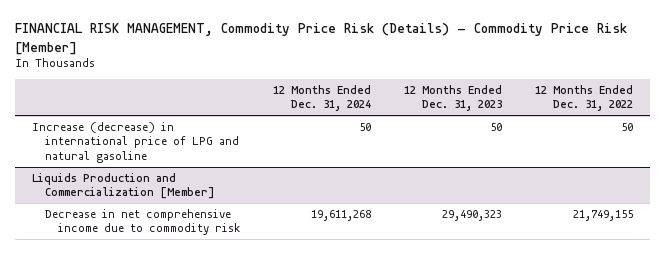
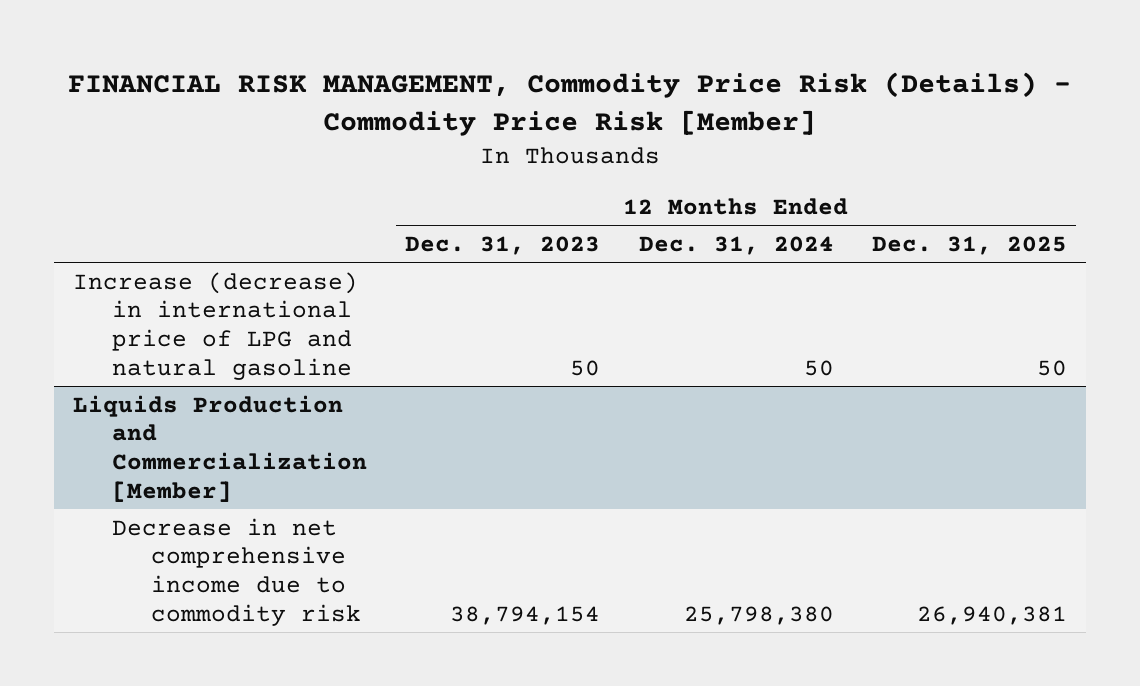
[535,84,634,112] 12 Months Ended Dec. 31, 2022 -> none
none -> [871,235,1067,255] Dec. 31, 2025
[310,209,371,221] 19,611,268 -> [683,605,834,625] 25,798,380
[441,209,502,221] 29,490,323 -> [450,605,601,625] 38,794,154

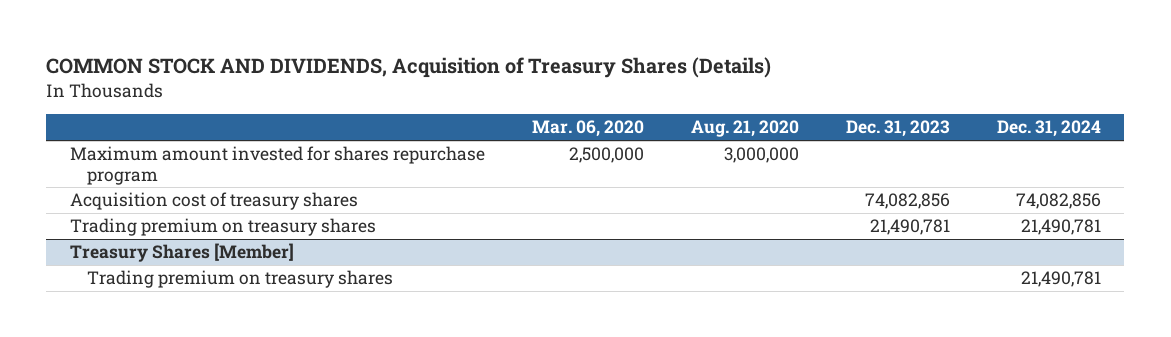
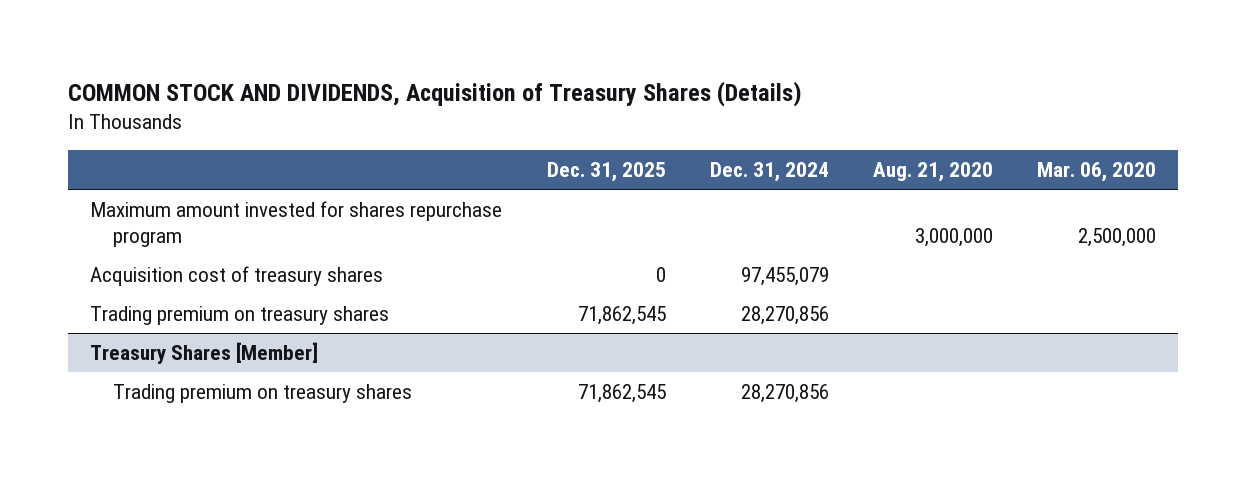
[845,120,950,138] Dec. 31, 2023 -> none
none -> [546,162,666,183] Dec. 31, 2025
[1015,193,1101,210] 74,082,856 -> [740,266,829,286] 97,455,079
[1020,219,1101,236] 21,490,781 -> [740,305,829,325] 28,270,856
[1020,271,1101,288] 21,490,781 -> [740,383,829,403] 28,270,856

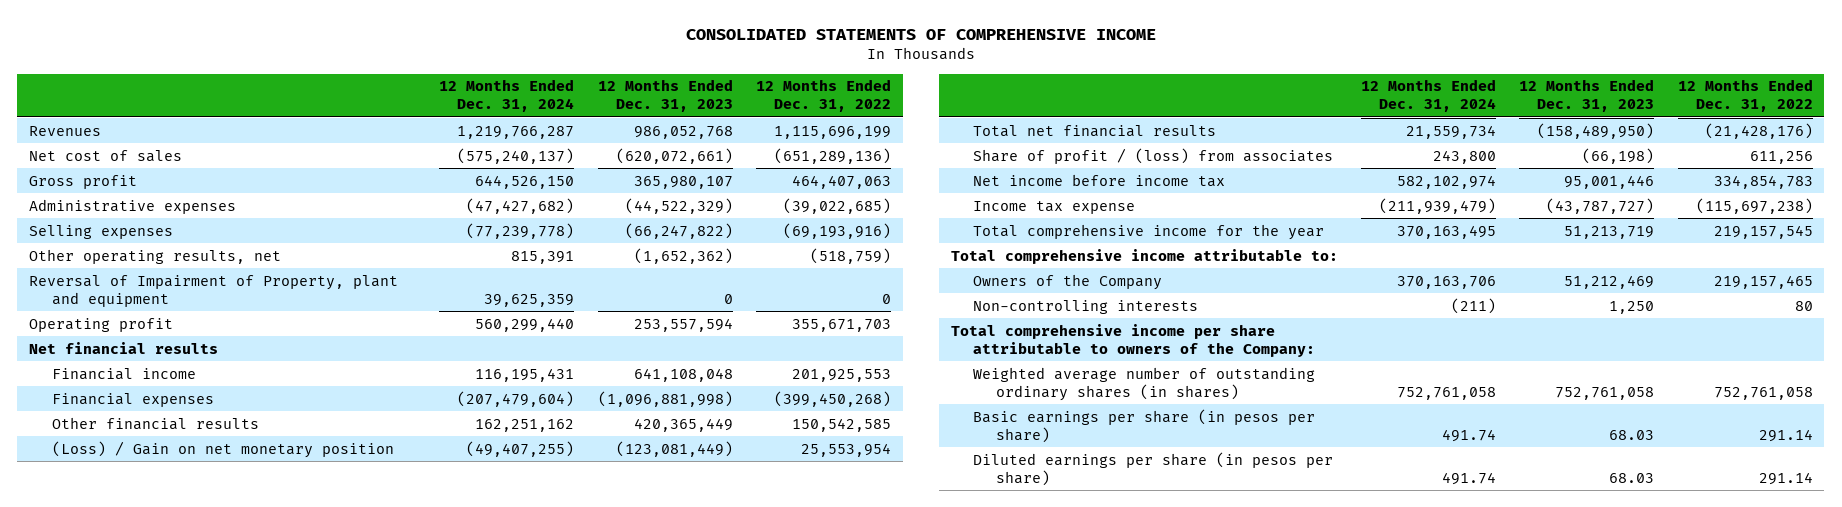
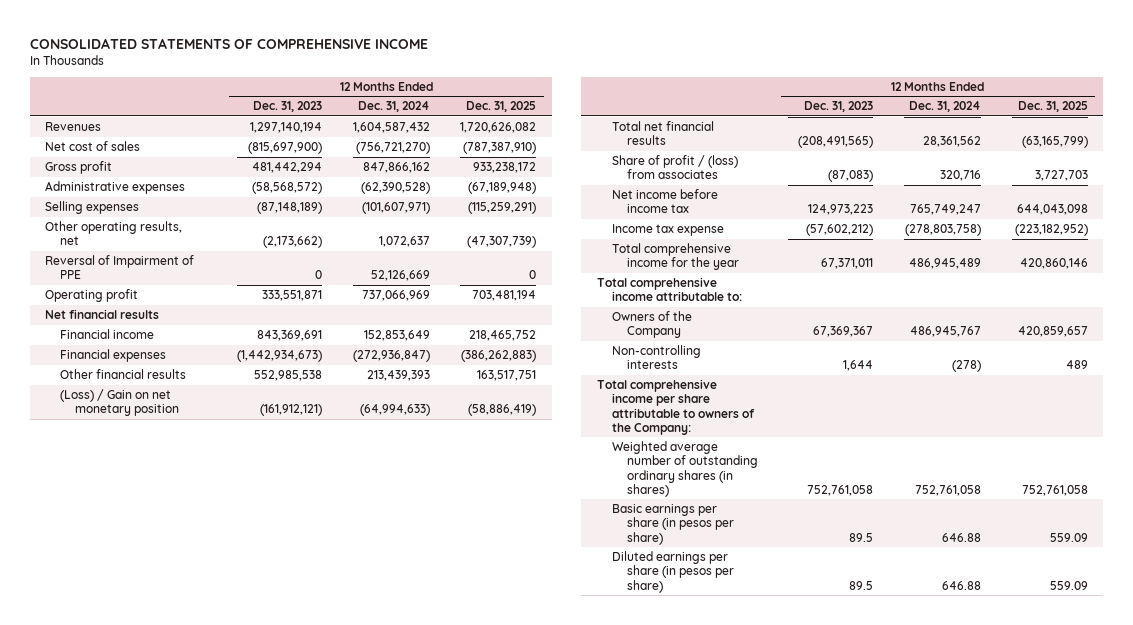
[756,79,892,113] 12 Months Ended Dec. 31, 2022 -> none
none -> [466,101,537,113] Dec. 31, 2025
[457,125,575,139] 1,219,766,287 -> [352,122,430,134] 1,604,587,432
[633,125,733,139] 986,052,768 -> [249,122,322,134] 1,297,140,194
[457,147,575,164] (575,240,137) -> [355,142,430,155] (756,721,270)
[615,147,733,164] (620,072,661) -> [247,142,322,155] (815,697,900)
[475,174,575,189] 644,526,150 -> [362,162,430,174] 847,866,162
[633,175,733,189] 365,980,107 -> [251,162,322,174] 481,442,294
[466,197,575,214] (47,427,682) -> [360,182,430,195] (62,390,528)
[624,197,733,214] (44,522,329) -> [251,182,322,195] (58,568,572)
[466,222,575,239] (77,239,778) -> [361,202,430,215] (101,607,971)
[624,222,733,239] (66,247,822) -> [256,202,322,215] (87,148,189)
[511,250,575,264] 815,391 -> [378,236,430,248] 1,072,637
[633,247,733,264] (1,652,362) -> [262,236,322,249] (2,173,662)
[28,274,398,307] Reversal of Impairment of Property, plant and equipment -> [45,255,195,280] Reversal of Impairment of PPE
[484,293,575,307] 39,625,359 -> [370,270,430,282] 52,126,669
[475,317,575,332] 560,299,440 -> [361,290,430,302] 737,066,969
[633,317,733,332] 253,557,594 -> [261,290,322,302] 333,551,871
[475,367,575,382] 116,195,431 -> [363,330,430,342] 152,853,649
[633,367,733,382] 641,108,048 -> [256,330,322,342] 843,369,691
[457,390,575,407] (207,479,604) -> [352,350,430,363] (272,936,847)
[597,390,733,407] (1,096,881,998) -> [236,350,322,363] (1,442,934,673)
[475,418,575,432] 162,251,162 -> [366,370,430,382] 213,439,393
[633,417,733,432] 420,365,449 -> [253,370,322,382] 552,985,538
[466,440,575,457] (49,407,255) -> [359,404,430,417] (64,994,633)
[615,440,733,457] (123,081,449) -> [259,404,322,417] (161,912,121)
[1405,124,1496,139] 21,559,734 -> [922,136,981,148] 28,361,562
[1537,122,1655,139] (158,489,950) -> [798,136,874,149] (208,491,565)
[1432,149,1496,164] 243,800 -> [939,170,981,182] 320,716
[1582,147,1655,164] (66,198) -> [828,170,874,183] (87,083)
[1396,174,1496,189] 582,102,974 -> [909,204,981,216] 765,749,247
[1564,174,1655,189] 95,001,446 -> [808,204,874,216] 124,973,223
[1378,197,1496,214] (211,939,479) -> [904,224,981,237] (278,803,758)
[1546,197,1655,214] (43,787,727) -> [806,224,874,237] (57,602,212)
[1396,224,1496,239] 370,163,495 -> [908,258,981,270] 486,945,489
[1564,225,1655,239] 51,213,719 -> [821,258,874,270] 67,371,011
[1396,275,1496,289] 370,163,706 -> [909,326,981,338] 486,945,767
[1564,274,1655,289] 51,212,469 -> [813,326,874,338] 67,369,367
[1450,297,1496,314] (211) -> [951,360,981,373] (278)
[1609,300,1655,314] 1,250 -> [843,360,874,372] 1,644
[1441,428,1496,442] 491.74 -> [941,532,981,542] 646.88
[1609,429,1655,440] 68.03 -> [849,532,874,542] 89.5
[1441,471,1496,485] 491.74 -> [941,580,981,590] 646.88
[1609,472,1655,483] 68.03 -> [849,580,874,590] 89.5

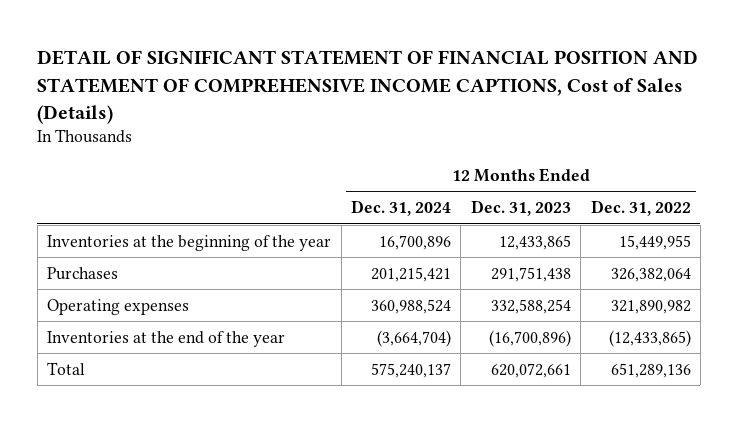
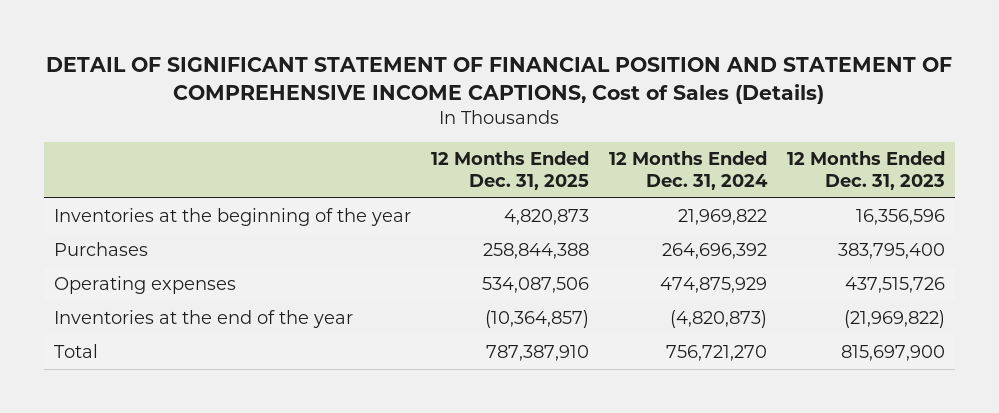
[590,200,691,217] Dec. 31, 2022 -> none
none -> [430,151,589,191] 12 Months Ended Dec. 31, 2025
[379,234,452,250] 16,700,896 -> [677,209,767,226] 21,969,822
[498,234,571,250] 12,433,865 -> [855,209,945,226] 16,356,596
[371,266,452,282] 201,215,421 -> [661,243,767,260] 264,696,392
[490,266,571,282] 291,751,438 -> [837,243,945,260] 383,795,400
[371,298,452,314] 360,988,524 -> [659,277,767,294] 474,875,929
[490,298,571,314] 332,588,254 -> [844,277,945,294] 437,515,726
[377,329,452,347] (3,664,704) -> [669,310,767,329] (4,820,873)
[488,329,571,347] (16,700,896) -> [843,310,945,329] (21,969,822)
[371,362,452,378] 575,240,137 -> [665,345,767,362] 756,721,270
[490,362,571,378] 620,072,661 -> [840,345,945,362] 815,697,900

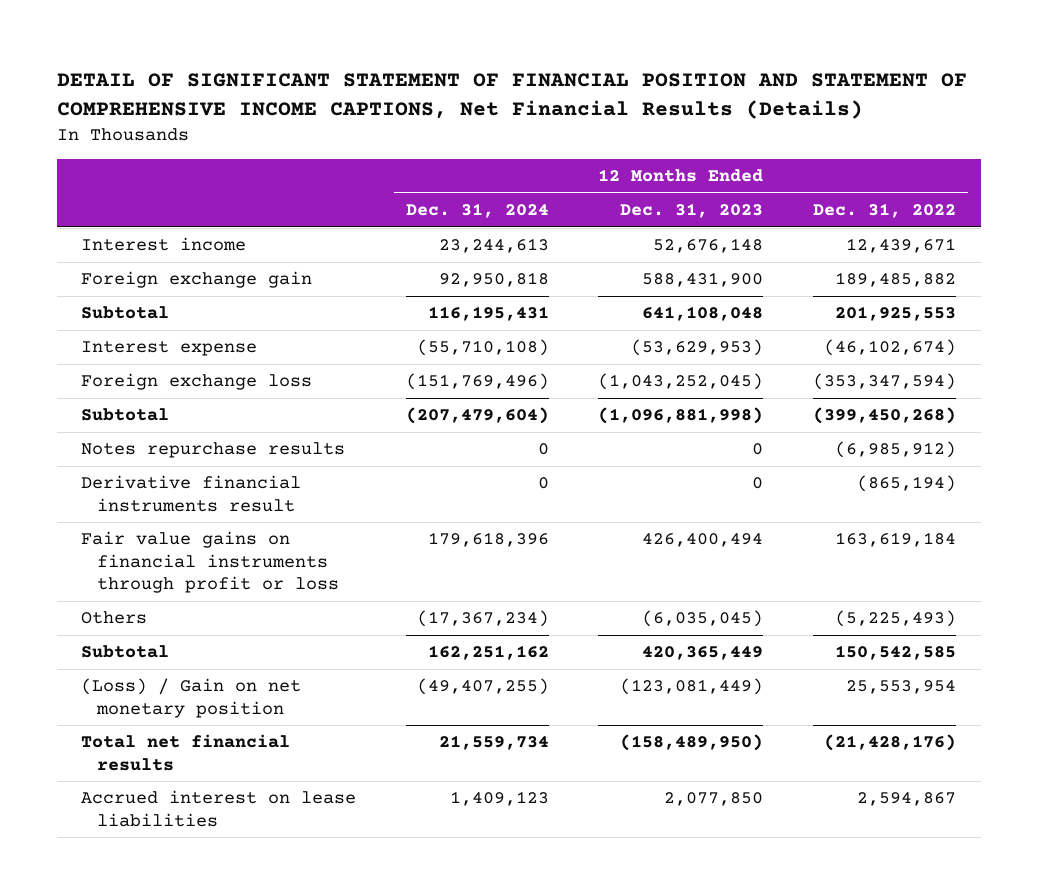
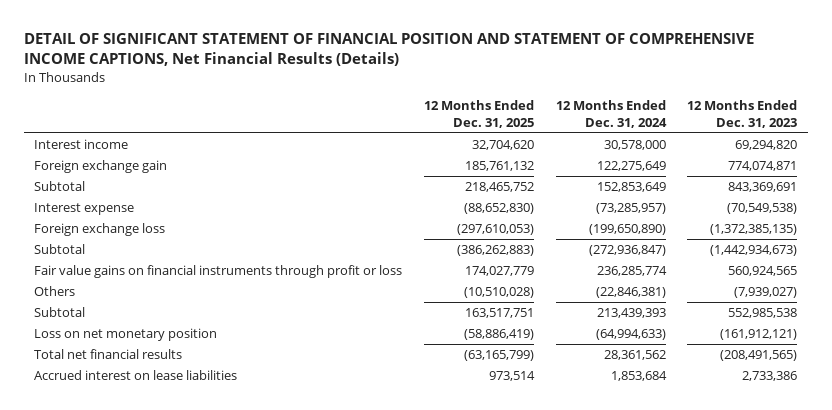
[812,203,956,219] Dec. 31, 2022 -> none
none -> [424,100,535,128] 12 Months Ended Dec. 31, 2025
[81,442,346,459] Notes repurchase results -> none
[81,475,302,512] Derivative financial instruments result -> none
[438,238,549,254] 23,244,613 -> [603,140,666,151] 30,578,000
[653,238,764,254] 52,676,148 -> [735,140,798,151] 69,294,820
[438,272,549,288] 92,950,818 -> [596,161,666,172] 122,275,649
[642,272,764,288] 588,431,900 -> [728,161,798,172] 774,074,871
[427,306,549,322] 116,195,431 -> [596,182,666,193] 152,853,649
[642,306,764,322] 641,108,048 -> [728,182,798,193] 843,369,691
[416,339,549,357] (55,710,108) -> [595,203,666,215] (73,285,957)
[631,339,764,357] (53,629,953) -> [727,203,798,215] (70,549,538)
[405,373,549,391] (151,769,496) -> [588,224,666,236] (199,650,890)
[598,373,764,391] (1,043,252,045) -> [710,224,798,236] (1,372,385,135)
[405,407,549,425] (207,479,604) -> [588,245,666,257] (272,936,847)
[598,407,764,425] (1,096,881,998) -> [710,245,798,257] (1,442,934,673)
[427,532,549,548] 179,618,396 -> [596,266,667,277] 236,285,774
[642,533,764,548] 426,400,494 -> [728,266,798,277] 560,924,565
[416,610,549,628] (17,367,234) -> [595,287,666,299] (22,846,381)
[642,610,764,628] (6,035,045) -> [734,287,798,299] (7,939,027)
[427,645,549,661] 162,251,162 -> [596,308,666,319] 213,439,393
[642,646,764,661] 420,365,449 -> [728,308,798,319] 552,985,538
[81,678,302,718] (Loss) / Gain on net monetary position -> [34,328,218,342] Loss on net monetary position
[416,678,549,696] (49,407,255) -> [595,329,666,341] (64,994,633)
[620,678,764,696] (123,081,449) -> [720,329,798,341] (161,912,121)
[438,735,549,751] 21,559,734 -> [603,350,666,361] 28,361,562
[620,734,764,752] (158,489,950) -> [720,350,798,362] (208,491,565)
[449,791,549,807] 1,409,123 -> [610,371,667,382] 1,853,684
[664,792,764,807] 2,077,850 -> [742,371,798,382] 2,733,386

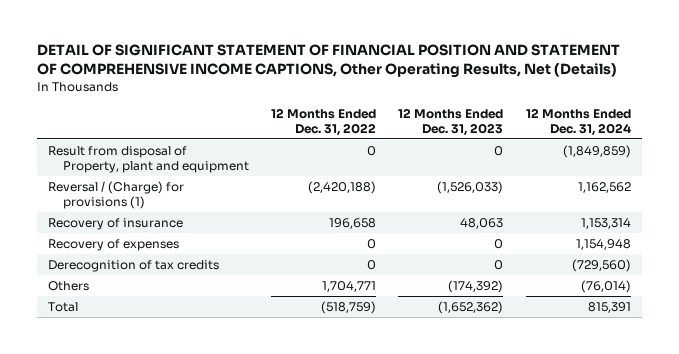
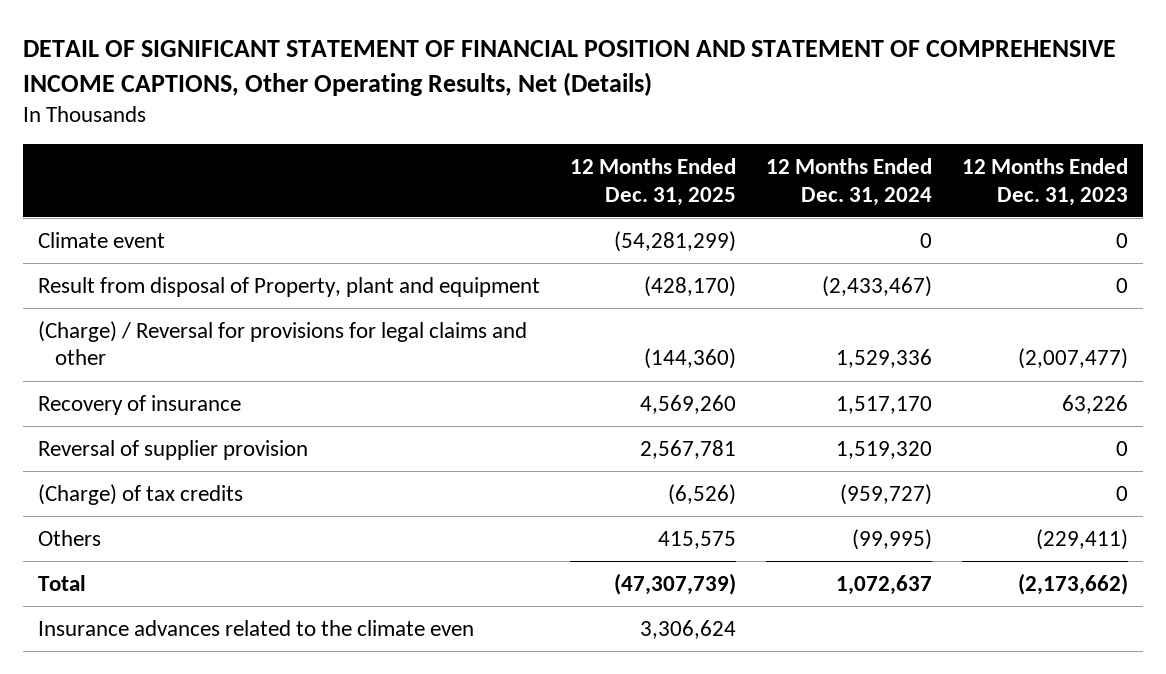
[270,107,376,136] 12 Months Ended Dec. 31, 2022 -> none
none -> [569,158,736,206] 12 Months Ended Dec. 31, 2025
[47,239,179,252] Recovery of expenses -> none
none -> [37,231,165,248] Climate event
[562,145,631,159] (1,849,859) -> [821,275,932,297] (2,433,467)
[47,181,184,210] Reversal / (Charge) for provisions (1) -> [37,320,527,366] (Charge) / Reversal for provisions for legal claims and other
[437,181,504,195] (1,526,033) -> [1017,348,1128,370] (2,007,477)
[577,182,631,194] 1,162,562 -> [835,349,932,369] 1,529,336
[460,218,504,230] 48,063 -> [1061,394,1128,414] 63,226
[580,218,631,230] 1,153,314 -> [835,395,932,414] 1,517,170
none -> [37,439,308,460] Reversal of supplier provision
[47,260,219,273] Derecognition of tax credits -> [37,483,243,505] (Charge) of tax credits
[571,259,631,273] (729,560) -> [839,483,932,505] (959,727)
[448,280,504,294] (174,392) -> [1035,528,1128,550] (229,411)
[580,280,631,294] (76,014) -> [851,528,932,550] (99,995)
[438,301,504,315] (1,652,362) -> [1017,572,1128,595] (2,173,662)
[587,302,631,314] 815,391 -> [835,574,932,595] 1,072,637
none -> [37,619,474,636] Insurance advances related to the climate even

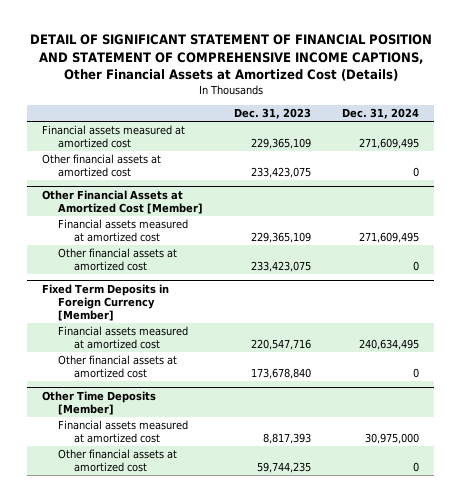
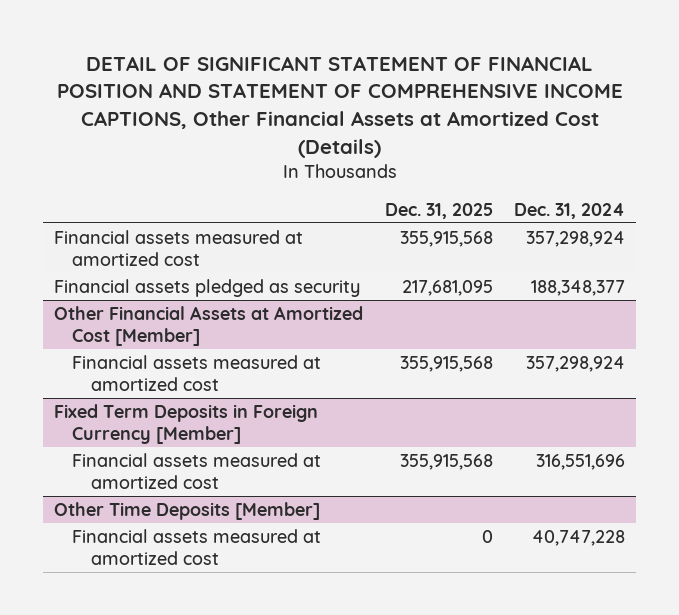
[234,108,312,120] Dec. 31, 2023 -> none
none -> [384,202,493,219] Dec. 31, 2025
[42,154,162,178] Other financial assets at amortized cost -> none
[359,138,420,150] 271,609,495 -> [526,230,626,247] 357,298,924
none -> [53,278,360,297] Financial assets pledged as security
[58,248,178,272] Other financial assets at amortized cost -> none
[359,232,420,244] 271,609,495 -> [526,355,626,372] 357,298,924
[58,355,178,379] Other financial assets at amortized cost -> none
[359,339,420,351] 240,634,495 -> [536,453,626,470] 316,551,696
[58,449,178,473] Other financial assets at amortized cost -> none
[365,433,420,445] 30,975,000 -> [532,529,626,546] 40,747,228

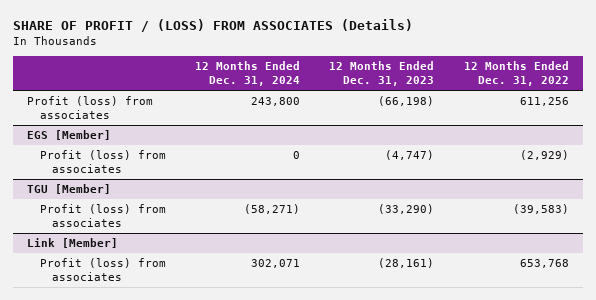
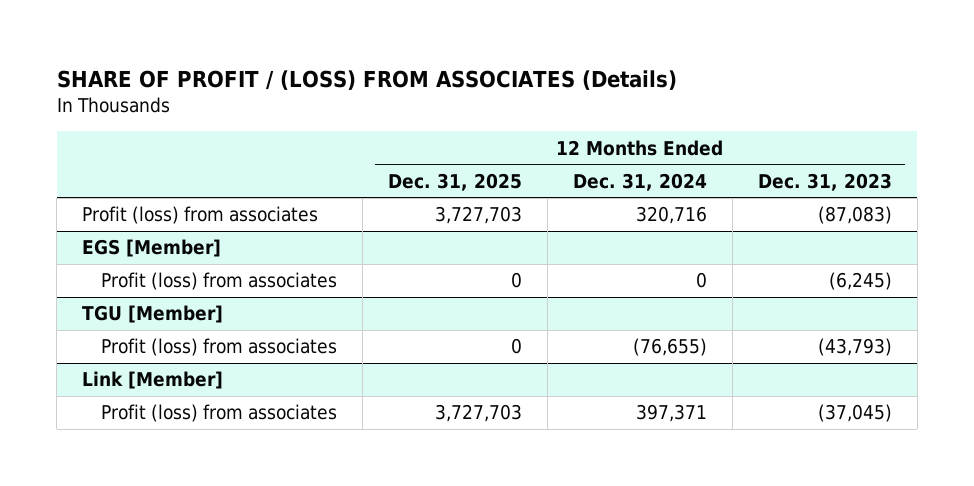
[463,61,569,86] 12 Months Ended Dec. 31, 2022 -> none
none -> [388,172,523,191] Dec. 31, 2025
[251,97,301,107] 243,800 -> [635,206,707,225] 320,716
[378,96,435,107] (66,198) -> [817,206,892,225] (87,083)
[385,150,435,161] (4,747) -> [828,272,892,291] (6,245)
[244,204,301,215] (58,271) -> [632,338,707,357] (76,655)
[378,204,435,215] (33,290) -> [817,338,892,357] (43,793)
[251,259,301,269] 302,071 -> [635,404,707,423] 397,371
[378,258,435,269] (28,161) -> [817,404,892,423] (37,045)

